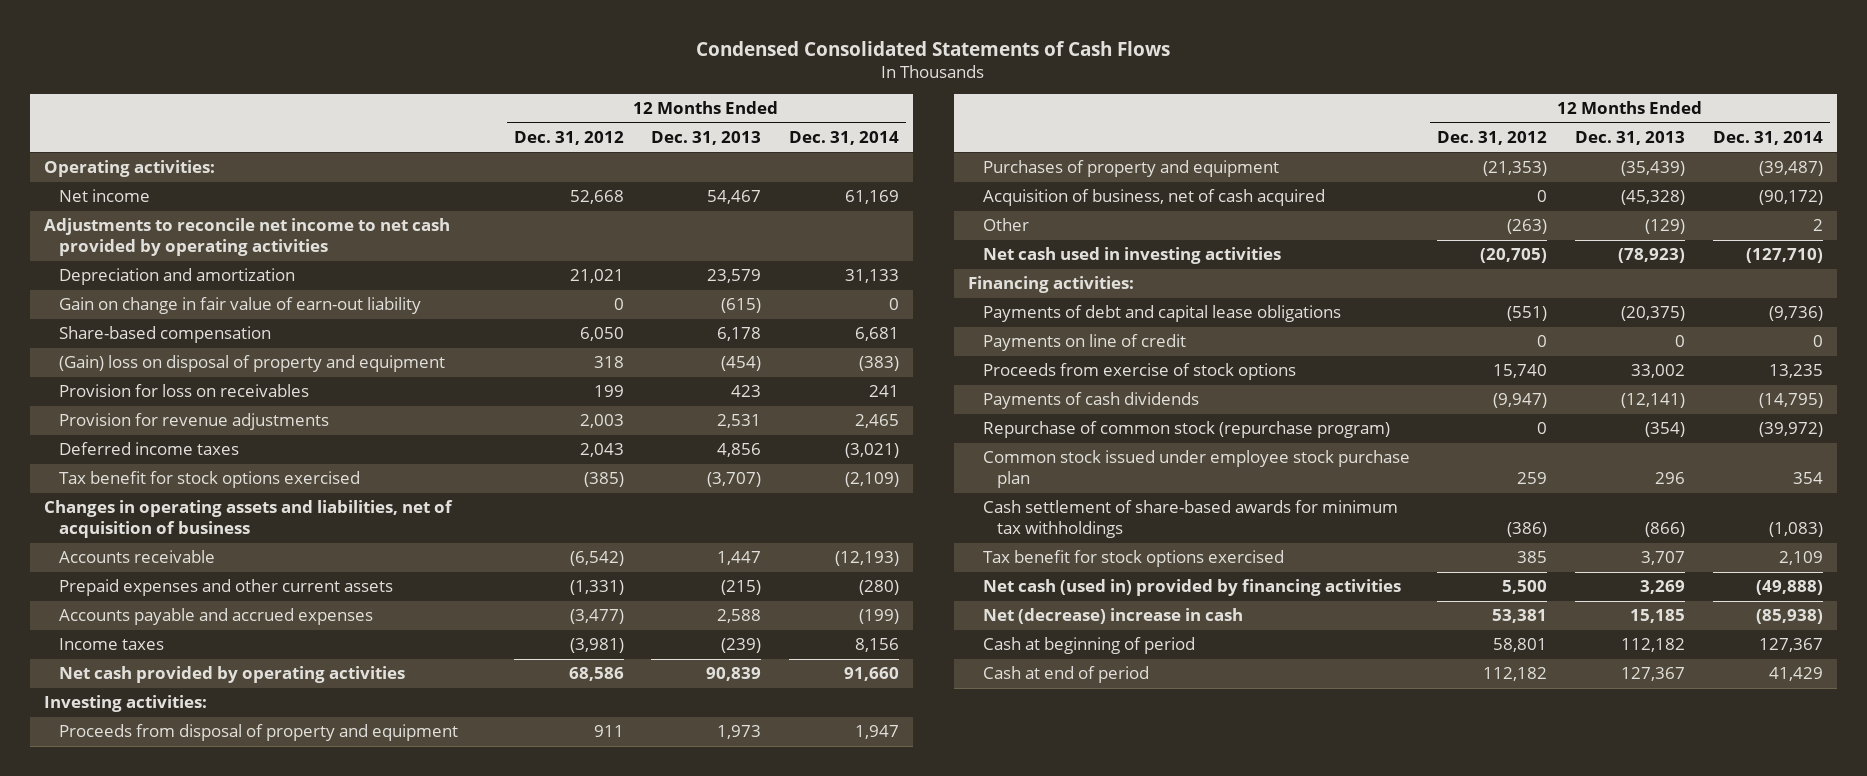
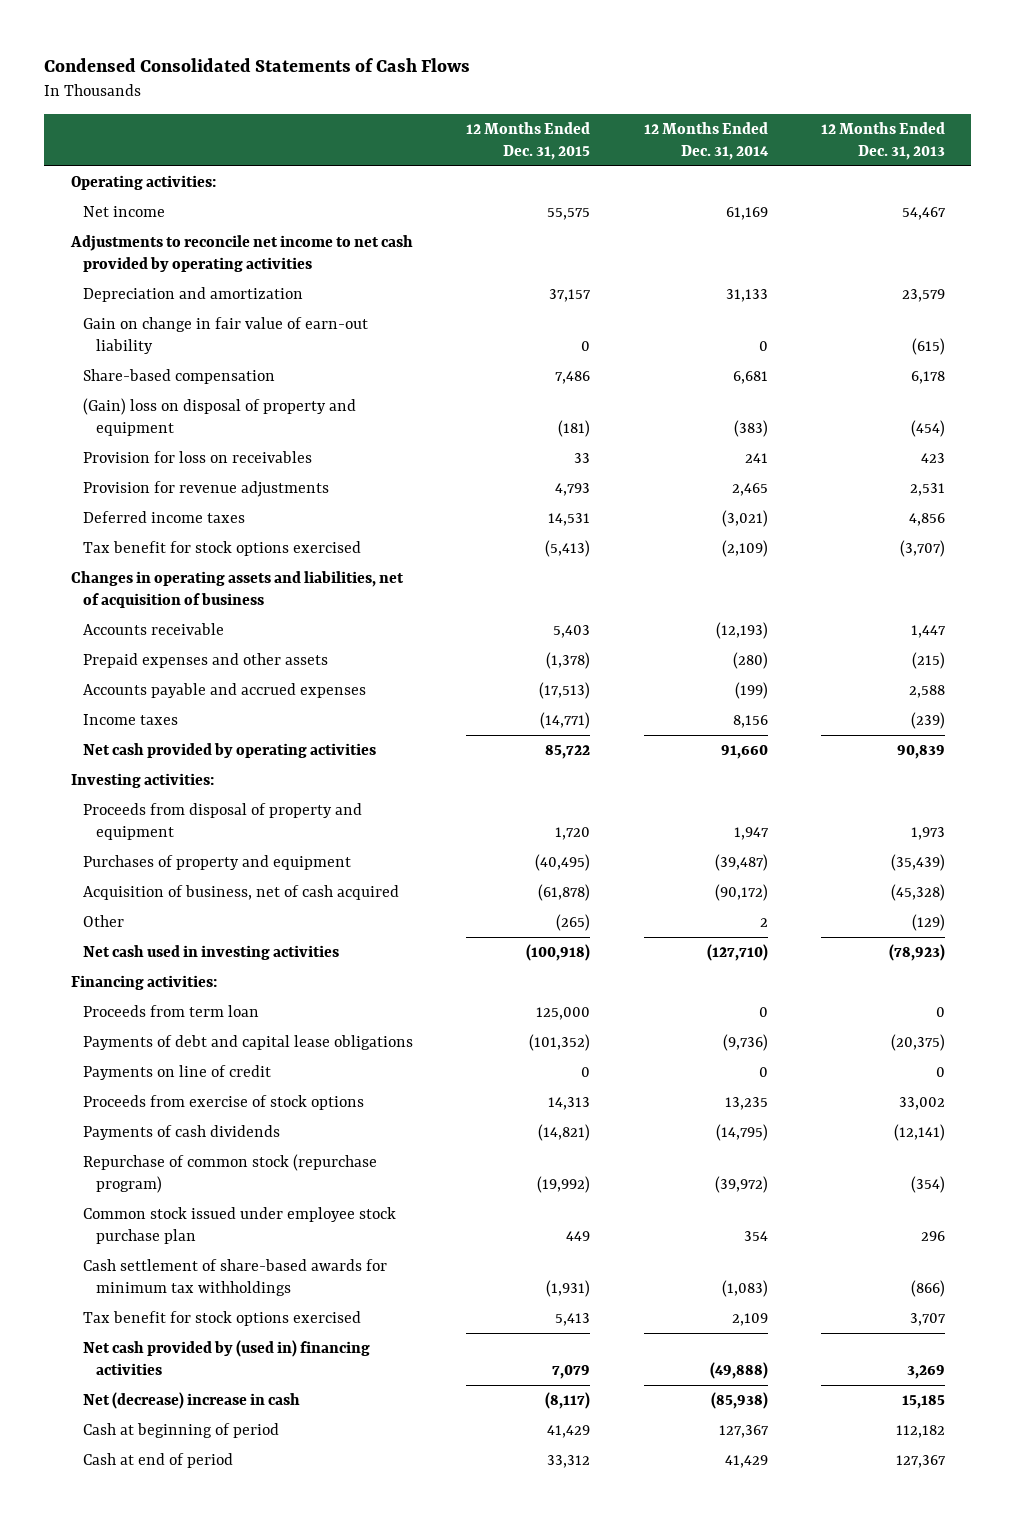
[513,131,624,146] Dec. 31, 2012 -> none
none -> [466,121,591,161] 12 Months Ended Dec. 31, 2015
[58,579,393,597] Prepaid expenses and other current assets -> [83,652,329,668] Prepaid expenses and other assets
none -> [83,1004,260,1017] Proceeds from term loan
[982,579,1401,597] Net cash (used in) provided by financing activities -> [83,1339,371,1376] Net cash provided by (used in) financing activities

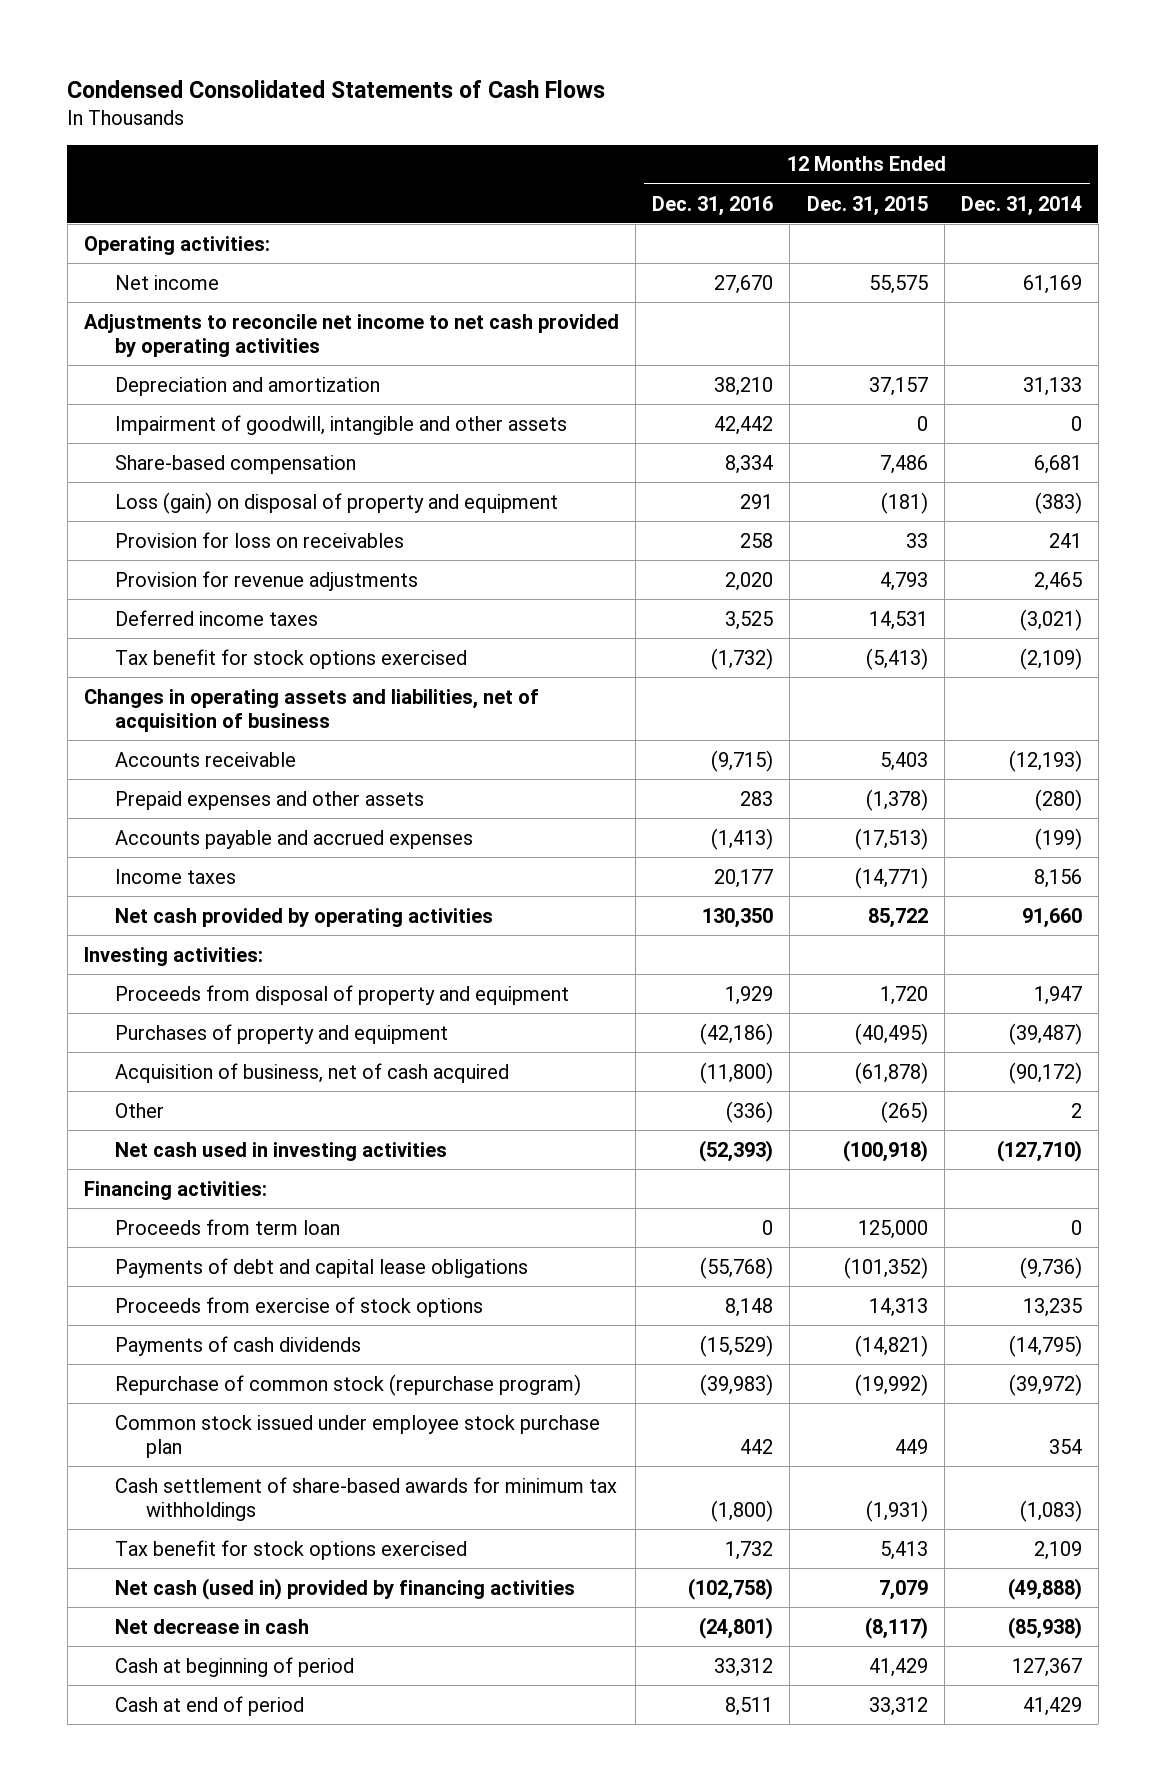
[820,121,945,161] 12 Months Ended Dec. 31, 2013 -> none
none -> [652,195,774,216] Dec. 31, 2016
[83,316,369,355] Gain on change in fair value of earn-out liability -> none
none -> [115,414,568,435] Impairment of goodwill, intangible and other assets
[83,397,357,437] (Gain) loss on disposal of property and equipment -> [115,491,559,514] Loss (gain) on disposal of property and equipment
[83,1064,272,1080] Payments on line of credit -> none
[83,1339,371,1376] Net cash provided by (used in) financing activities -> [115,1577,576,1600] Net cash (used in) provided by financing activities
[83,1391,301,1409] Net (decrease) increase in cash -> [115,1618,310,1634] Net decrease in cash

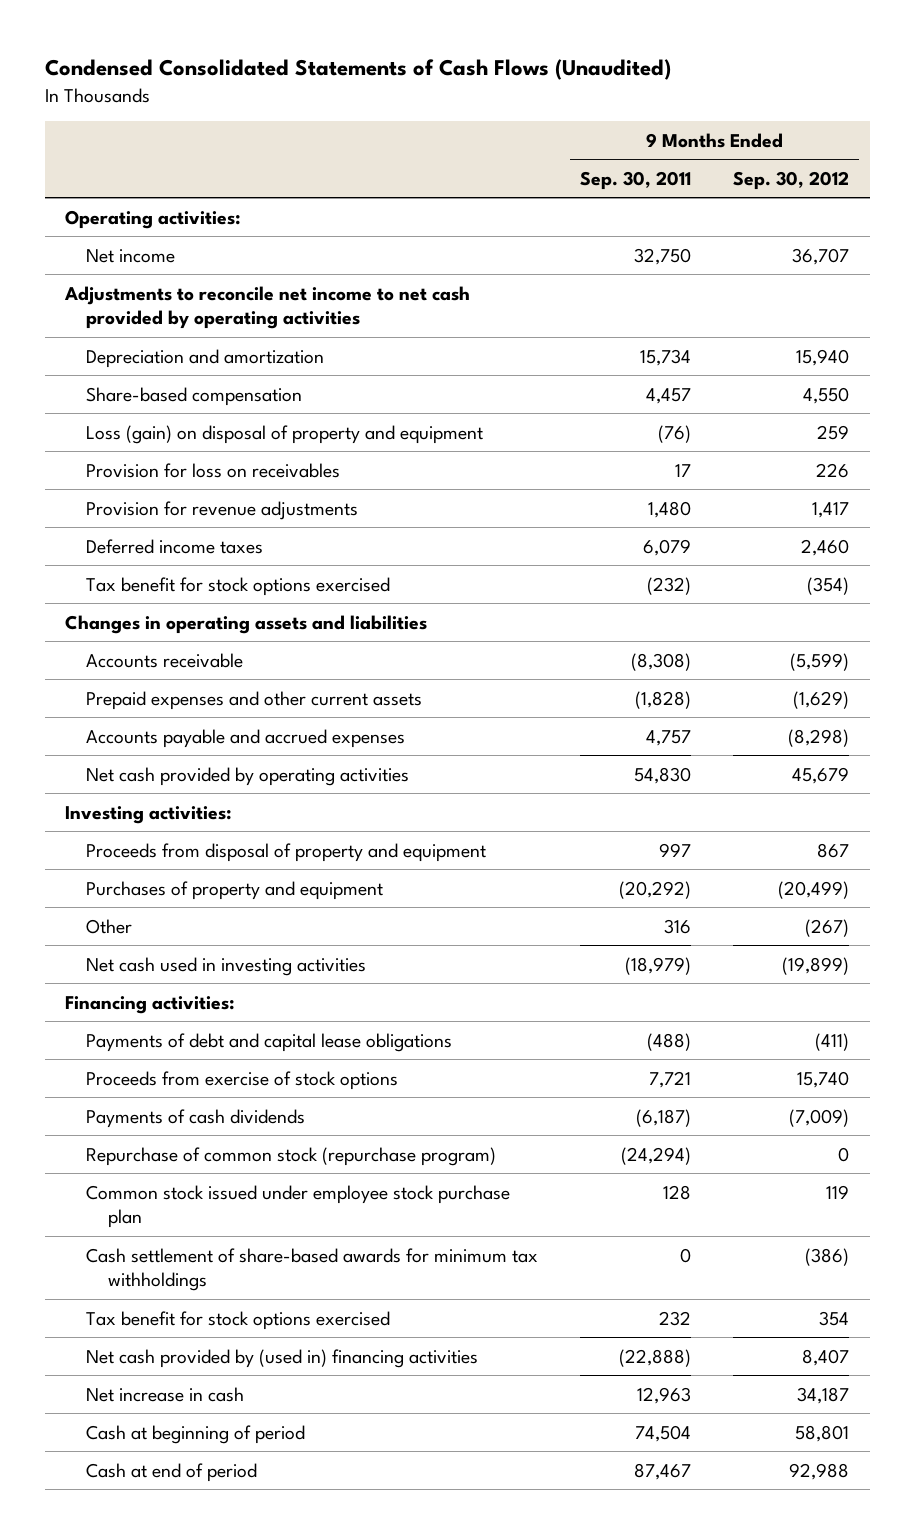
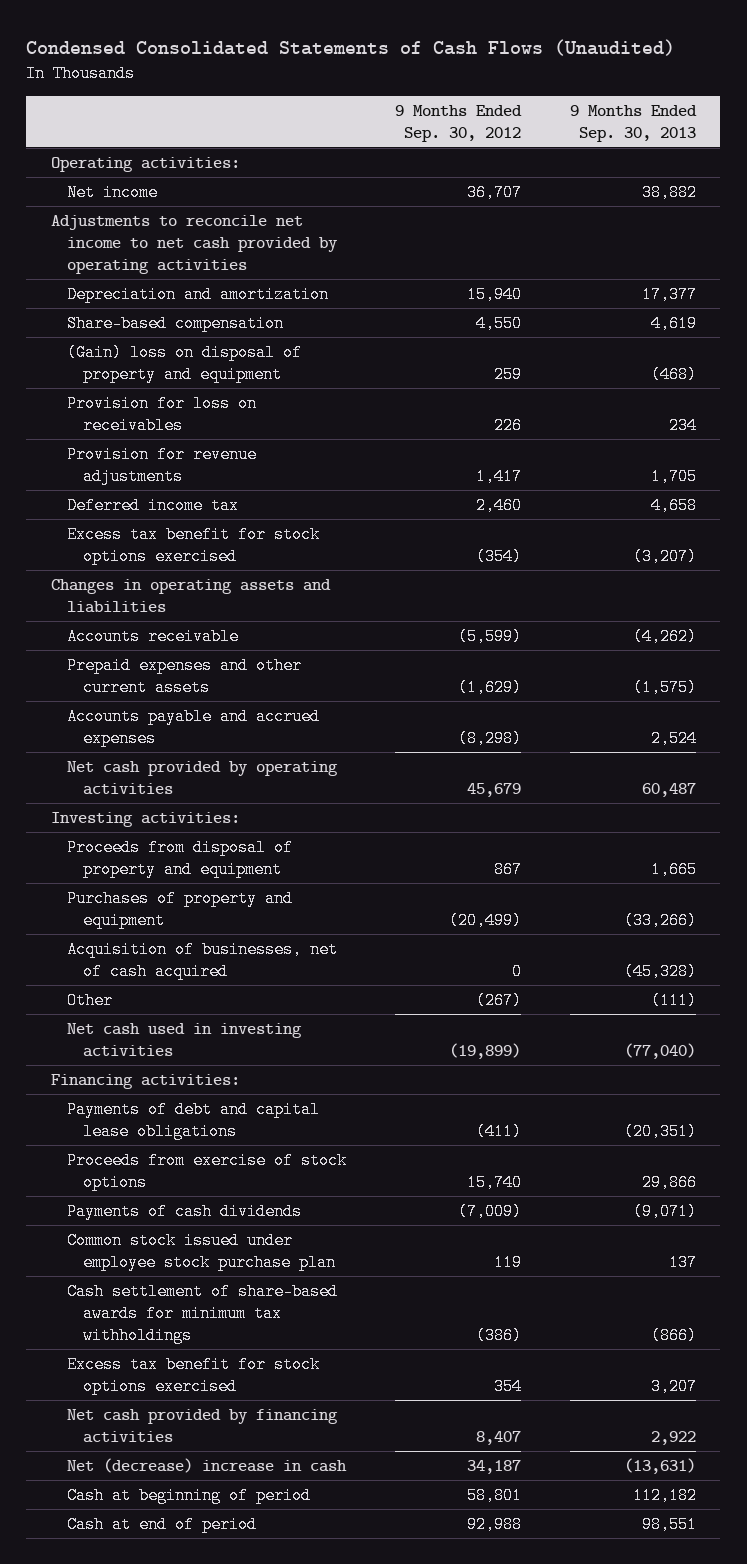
[580,170,692,190] Sep. 30, 2011 -> none
none -> [569,104,697,142] 9 Months Ended Sep. 30, 2013
[86,424,484,444] Loss (gain) on disposal of property and equipment -> [66,344,302,383] (Gain) loss on disposal of property and equipment
[86,538,264,554] Deferred income taxes -> [66,497,239,515] Deferred income tax
[86,576,391,596] Tax benefit for stock options exercised -> [66,526,320,565] Excess tax benefit for stock options exercised
none -> [66,941,338,980] Acquisition of businesses, net of cash acquired
[86,1146,497,1166] Repurchase of common stock (repurchase program) -> none
[86,1310,391,1330] Tax benefit for stock options exercised -> [66,1356,320,1395] Excess tax benefit for stock options exercised
[86,1348,479,1368] Net cash provided by (used in) financing activities -> [66,1409,338,1443] Net cash provided by financing activities
[86,1386,245,1402] Net increase in cash -> [66,1458,347,1474] Net (decrease) increase in cash

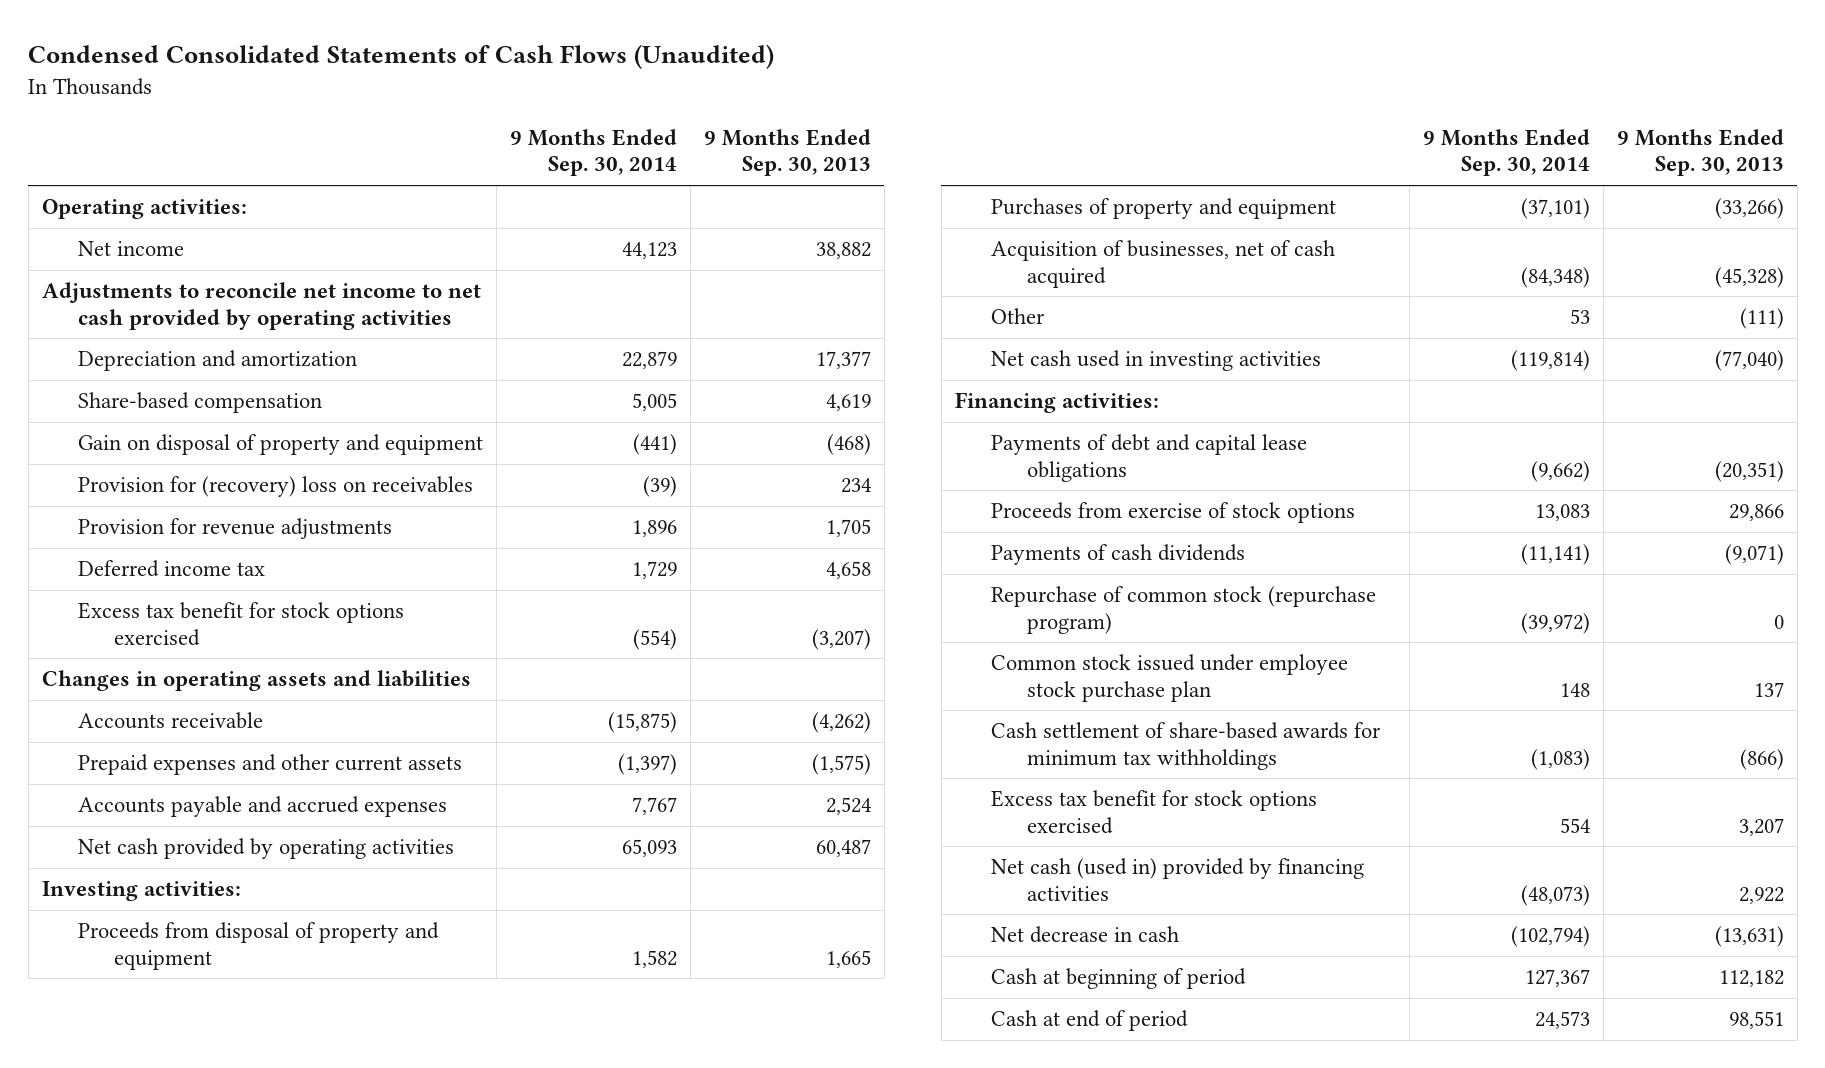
[394,104,522,142] 9 Months Ended Sep. 30, 2012 -> none
none -> [509,129,677,177] 9 Months Ended Sep. 30, 2014
[66,344,302,383] (Gain) loss on disposal of property and equipment -> [77,434,483,456] Gain on disposal of property and equipment
[66,395,257,434] Provision for loss on receivables -> [77,476,473,498] Provision for (recovery) loss on receivables
none -> [990,586,1376,634] Repurchase of common stock (repurchase program)
[66,1409,338,1443] Net cash provided by financing activities -> [990,858,1364,901] Net cash (used in) provided by financing activities
[66,1458,347,1474] Net (decrease) increase in cash -> [990,926,1179,944] Net decrease in cash

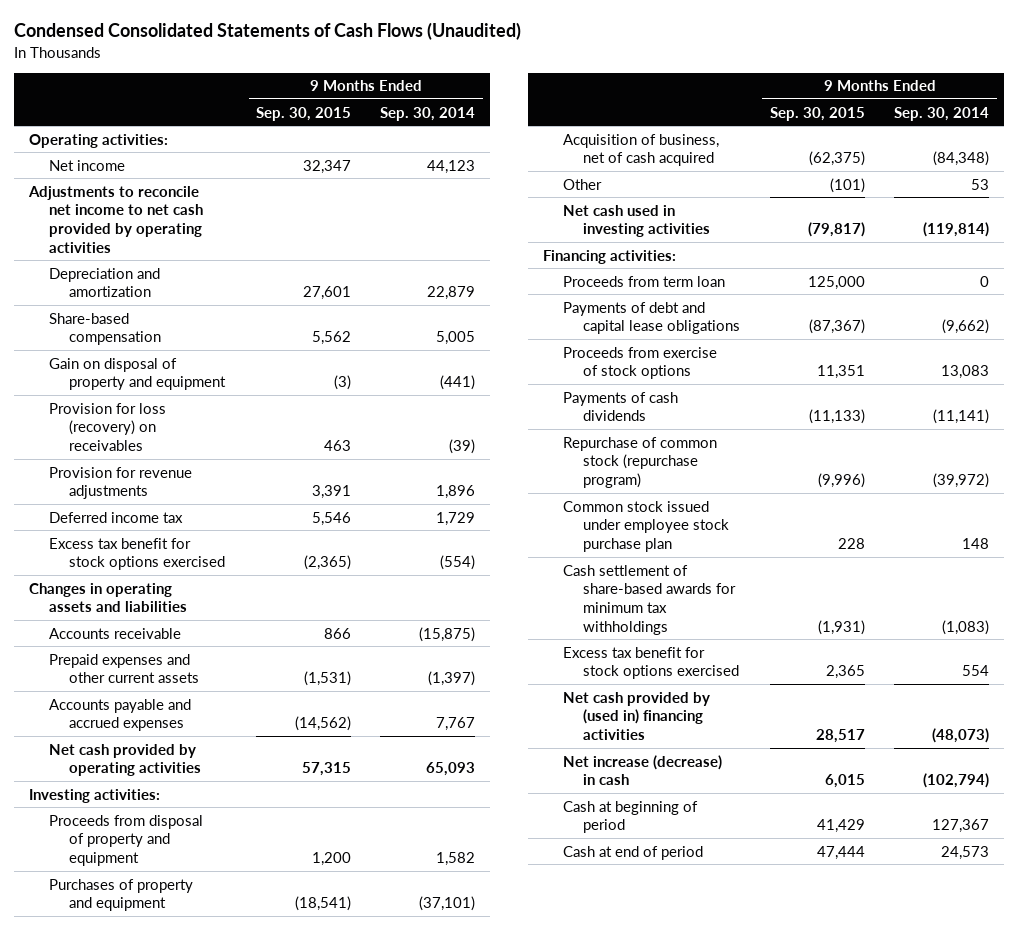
[703,129,871,177] 9 Months Ended Sep. 30, 2013 -> none
none -> [255,106,351,121] Sep. 30, 2015
[77,476,473,498] Provision for (recovery) loss on receivables -> [49,402,167,451] Provision for loss (recovery) on receivables
[990,240,1335,288] Acquisition of businesses, net of cash acquired -> [562,133,719,167] Acquisition of business, net of cash acquired
none -> [562,275,725,287] Proceeds from term loan
[990,858,1364,901] Net cash (used in) provided by financing activities -> [562,691,710,740] Net cash provided by (used in) financing activities
[990,926,1179,944] Net decrease in cash -> [562,754,722,786] Net increase (decrease) in cash

